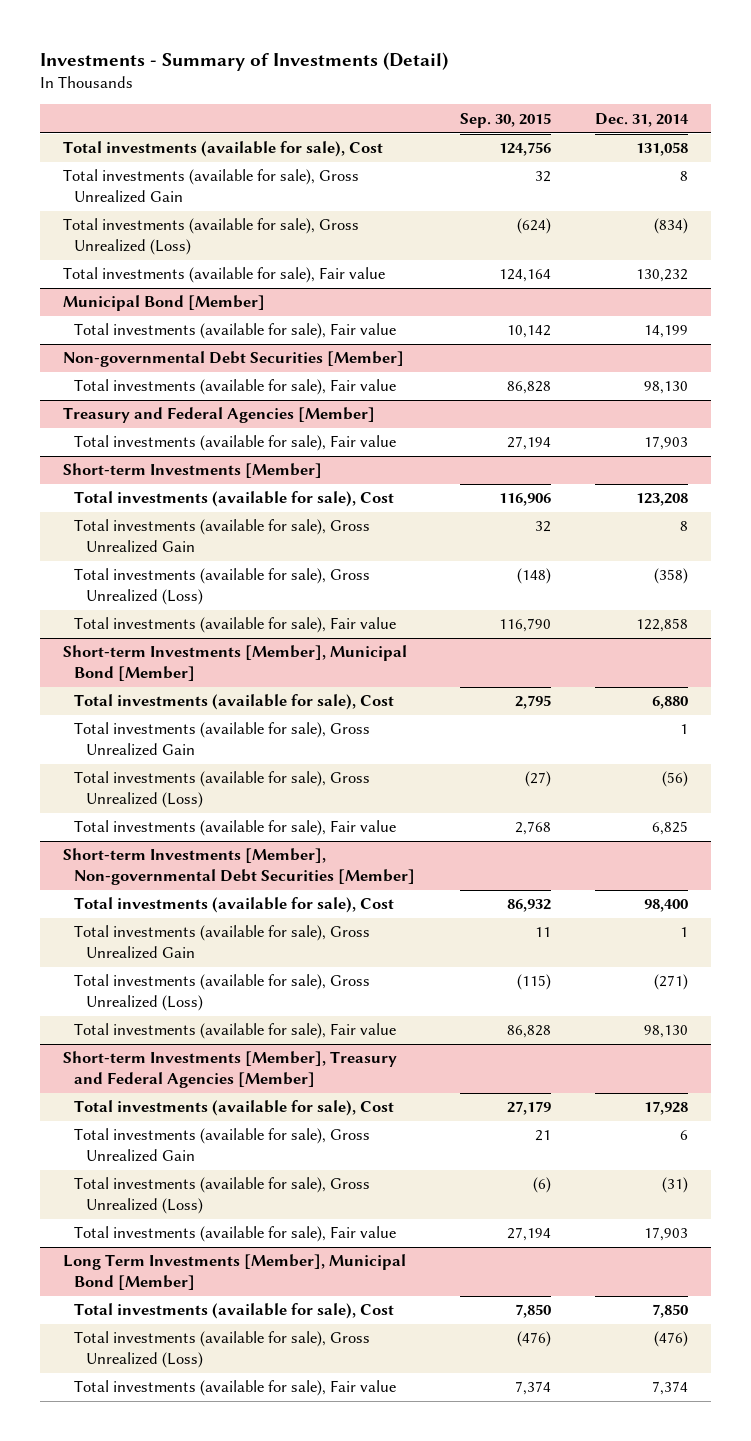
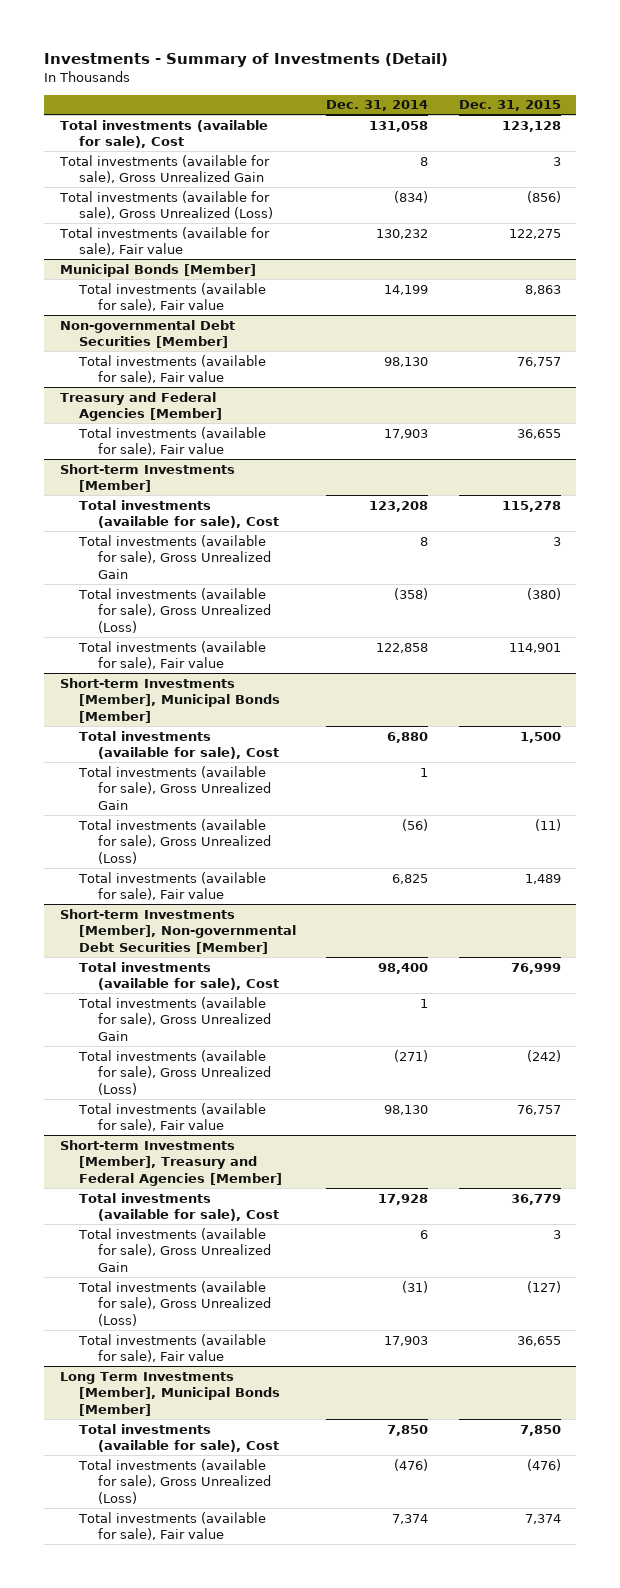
[459,112,551,128] Sep. 30, 2015 -> none
none -> [458,100,561,112] Dec. 31, 2015
[62,295,265,312] Municipal Bond [Member] -> [59,263,256,277] Municipal Bonds [Member]
[62,645,407,682] Short-term Investments [Member], Municipal Bond [Member] -> [59,677,281,723] Short-term Investments [Member], Municipal Bonds [Member]
[62,1254,406,1291] Long Term Investments [Member], Municipal Bond [Member] -> [59,1371,281,1416] Long Term Investments [Member], Municipal Bonds [Member]

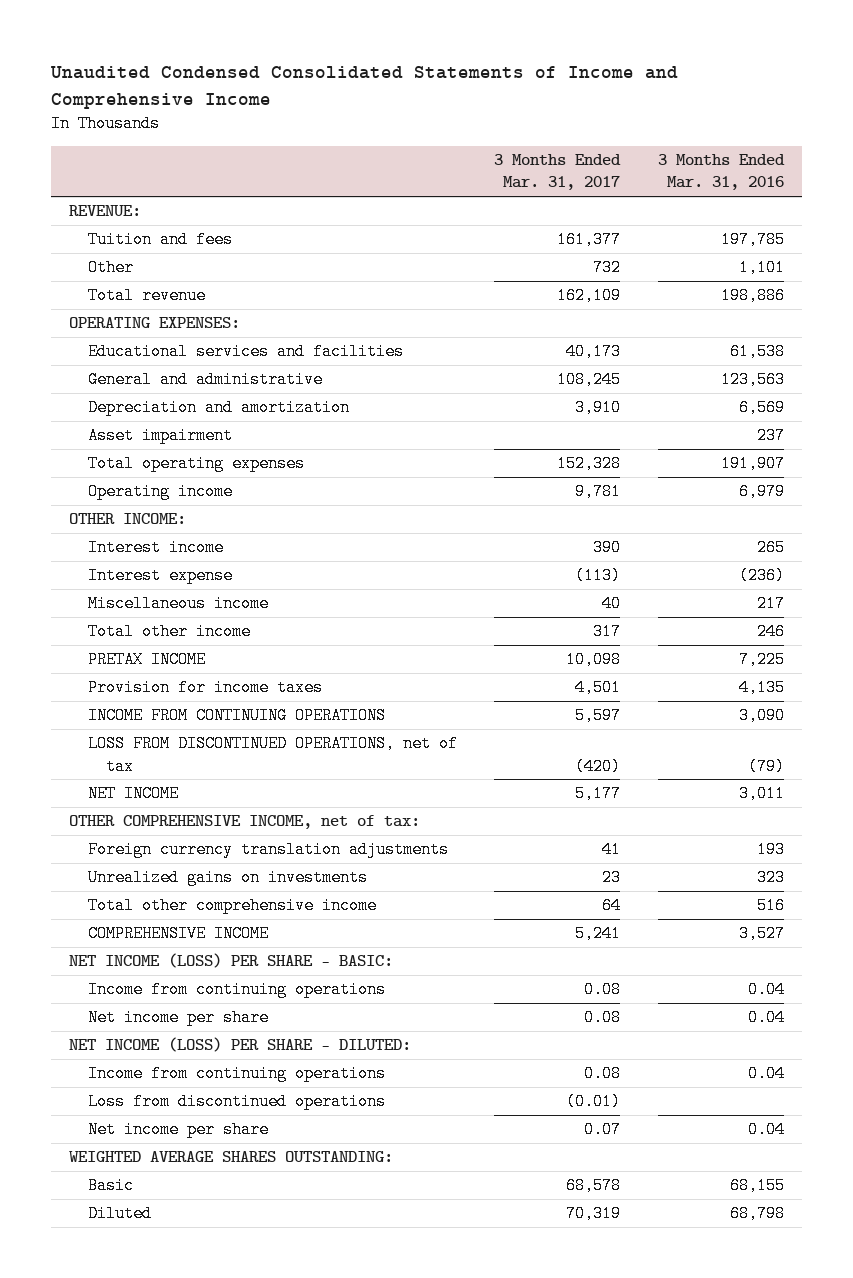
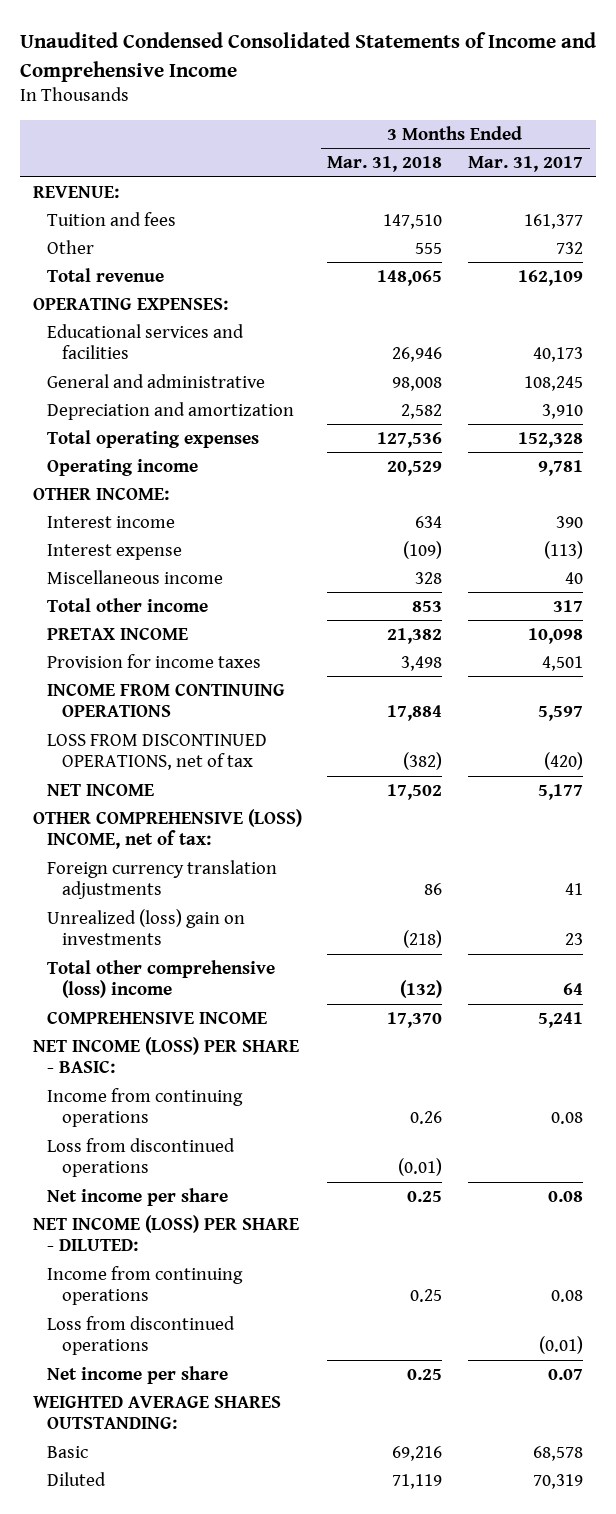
[657,153,785,191] 3 Months Ended Mar. 31, 2016 -> none
none -> [327,156,443,173] Mar. 31, 2018
[87,427,233,445] Asset impairment -> none
[69,815,421,830] OTHER COMPREHENSIVE INCOME, net of tax: -> [32,808,302,850] OTHER COMPREHENSIVE (LOSS) INCOME, net of tax:
[87,869,368,887] Unrealized gains on investments -> [47,908,246,946] Unrealized (loss) gain on investments
[87,897,377,915] Total other comprehensive income -> [47,959,276,999] Total other comprehensive (loss) income
none -> [47,1137,236,1178] Loss from discontinued operations

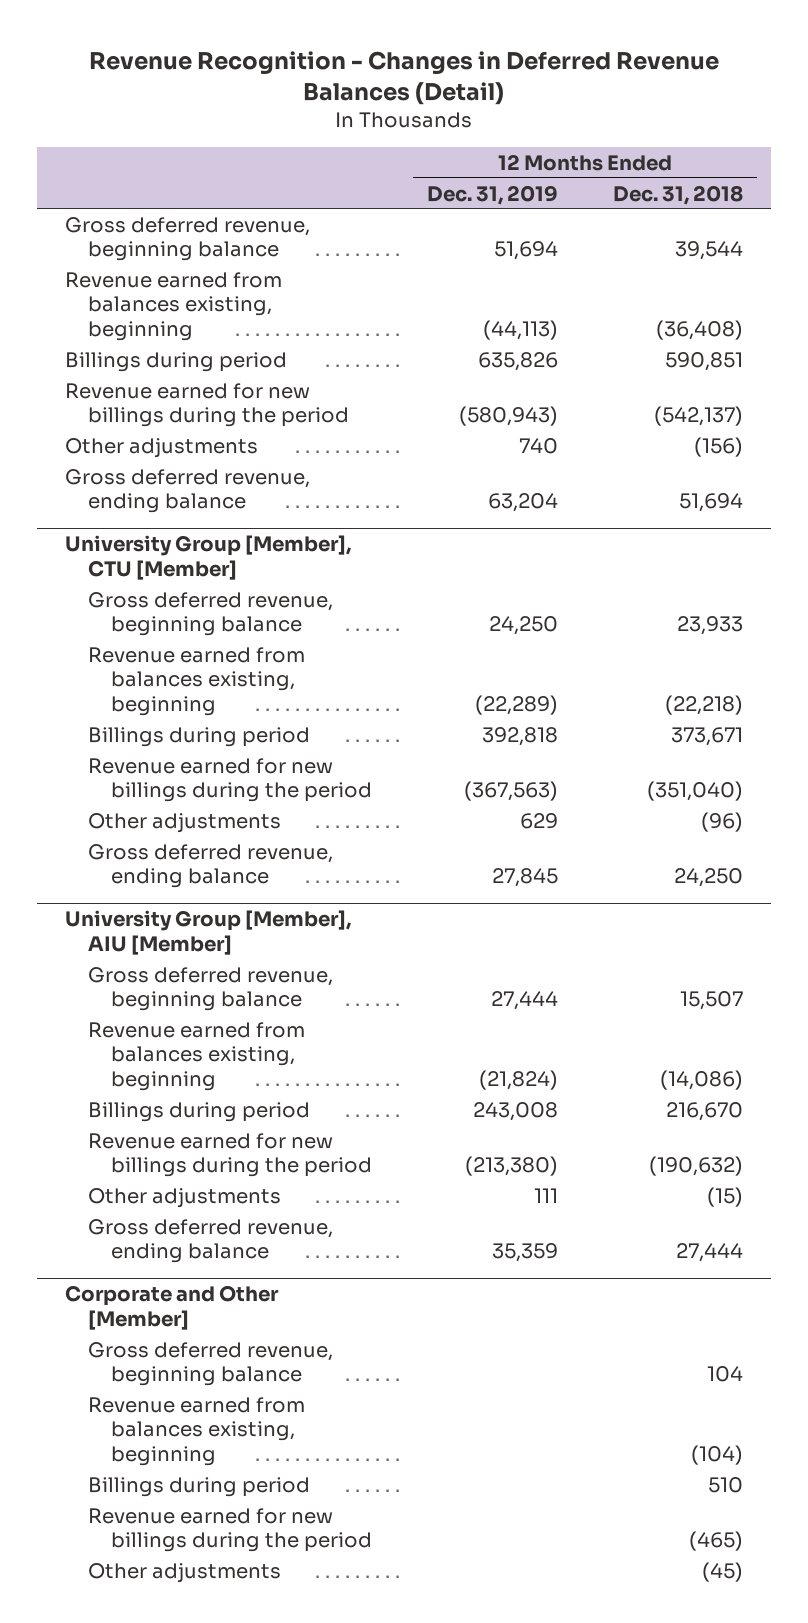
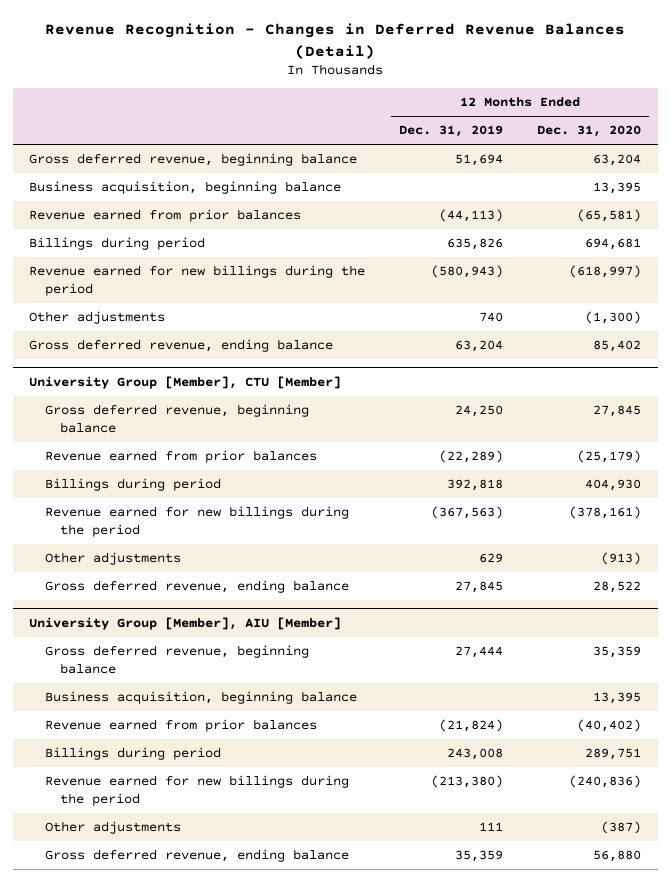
[613,184,744,205] Dec. 31, 2018 -> none
none -> [536,125,641,138] Dec. 31, 2020
none -> [29,181,342,195] Business acquisition, beginning balance
[64,271,282,342] Revenue earned from balances existing, beginning -> [29,209,302,223] Revenue earned from prior balances
[87,646,305,717] Revenue earned from balances existing, beginning -> [44,450,317,464] Revenue earned from prior balances
none -> [44,691,357,705] Business acquisition, beginning balance
[87,1021,305,1092] Revenue earned from balances existing, beginning -> [44,719,317,733] Revenue earned from prior balances
[64,1285,279,1330] Corporate and Other [Member] -> none
[87,1341,333,1387] Gross deferred revenue, beginning balance -> none
[87,1396,305,1467] Revenue earned from balances existing, beginning -> none
[87,1476,310,1497] Billings during period -> none
[87,1507,373,1553] Revenue earned for new billings during the period -> none
[87,1562,281,1583] Other adjustments -> none

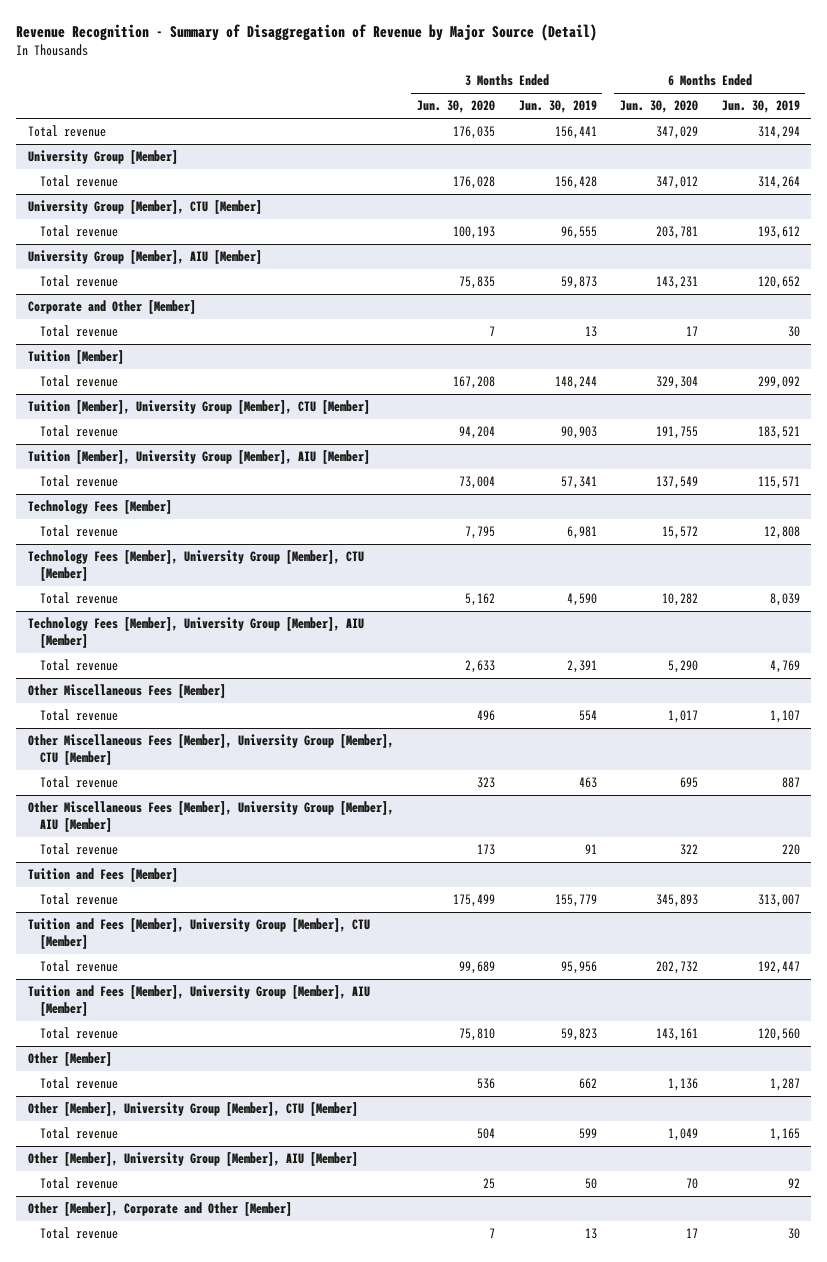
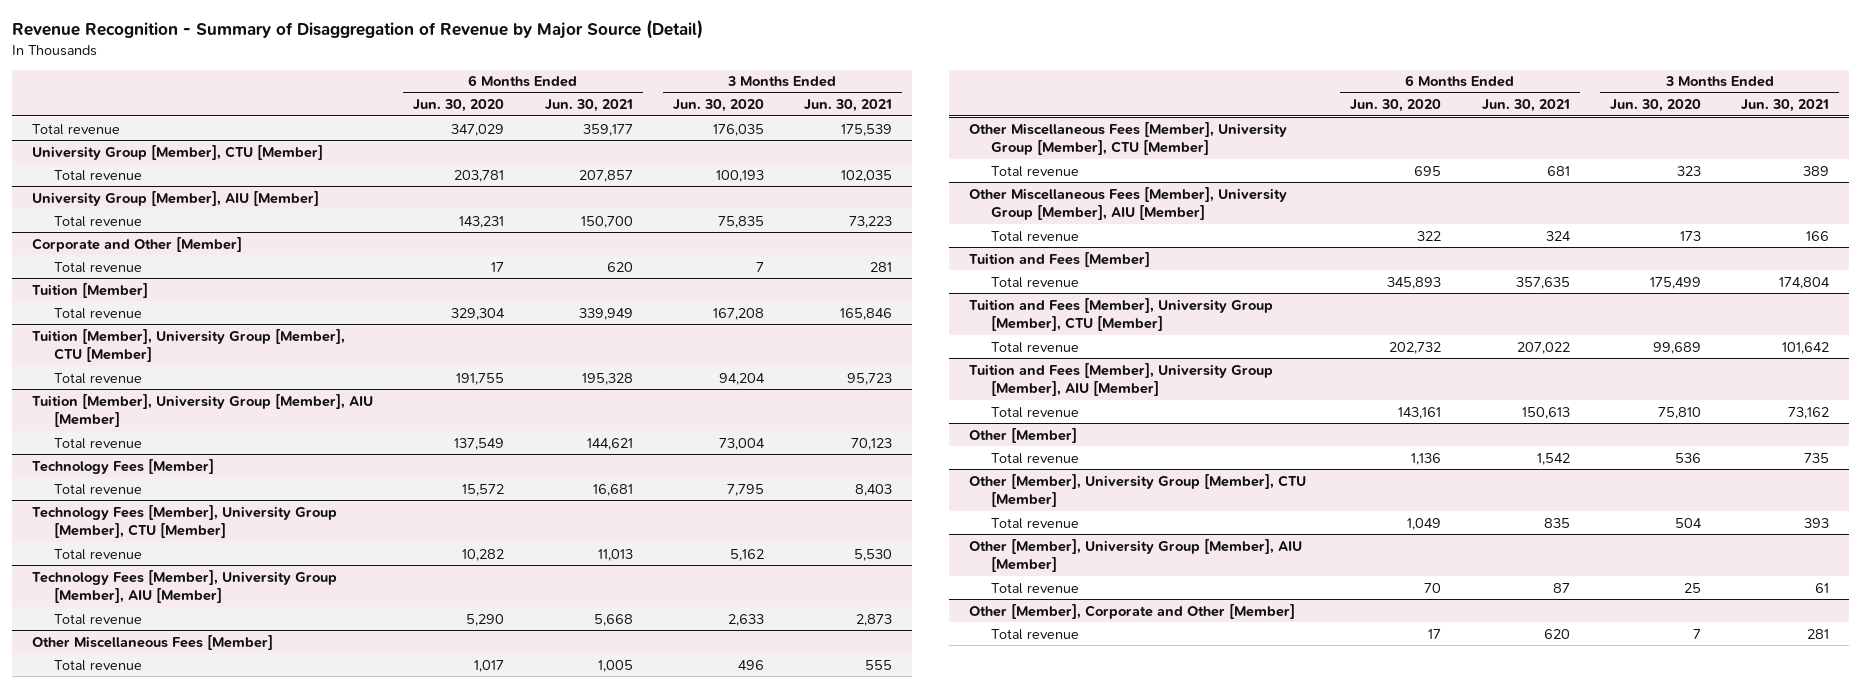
[518,100,597,114] Jun. 30, 2019 -> none
[721,100,800,114] Jun. 30, 2019 -> none
none -> [544,99,633,113] Jun. 30, 2021
none -> [804,99,893,113] Jun. 30, 2021
[27,150,178,165] University Group [Member] -> none
[40,175,119,188] Total revenue -> none

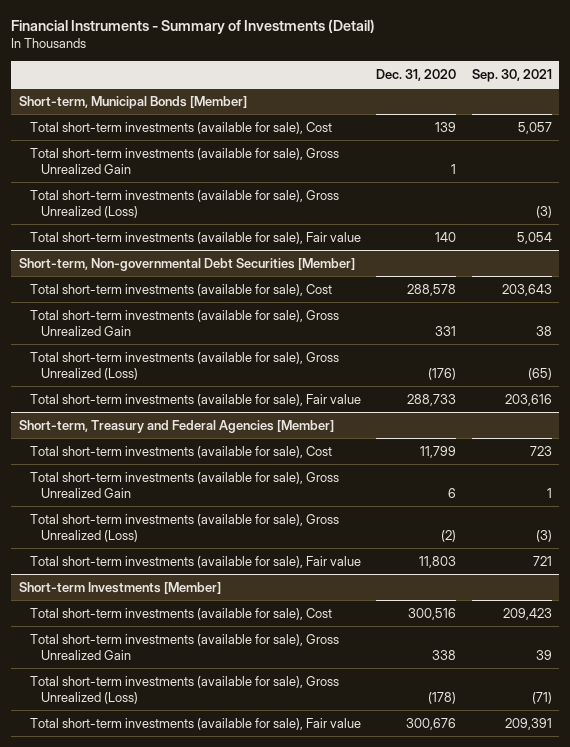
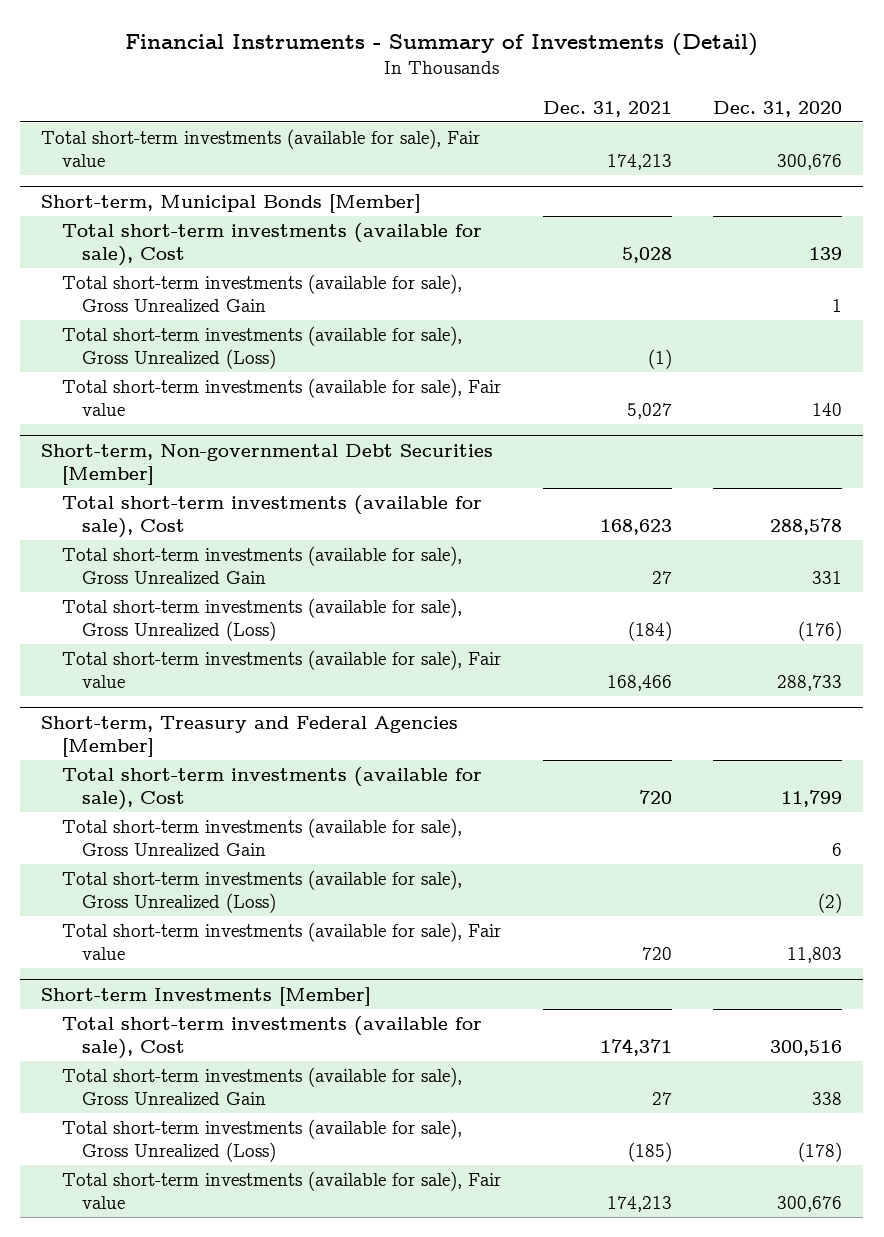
[471,68,552,82] Sep. 30, 2021 -> none
none -> [542,100,672,117] Dec. 31, 2021
none -> [41,128,481,168] Total short-term investments (available for sale), Fair value

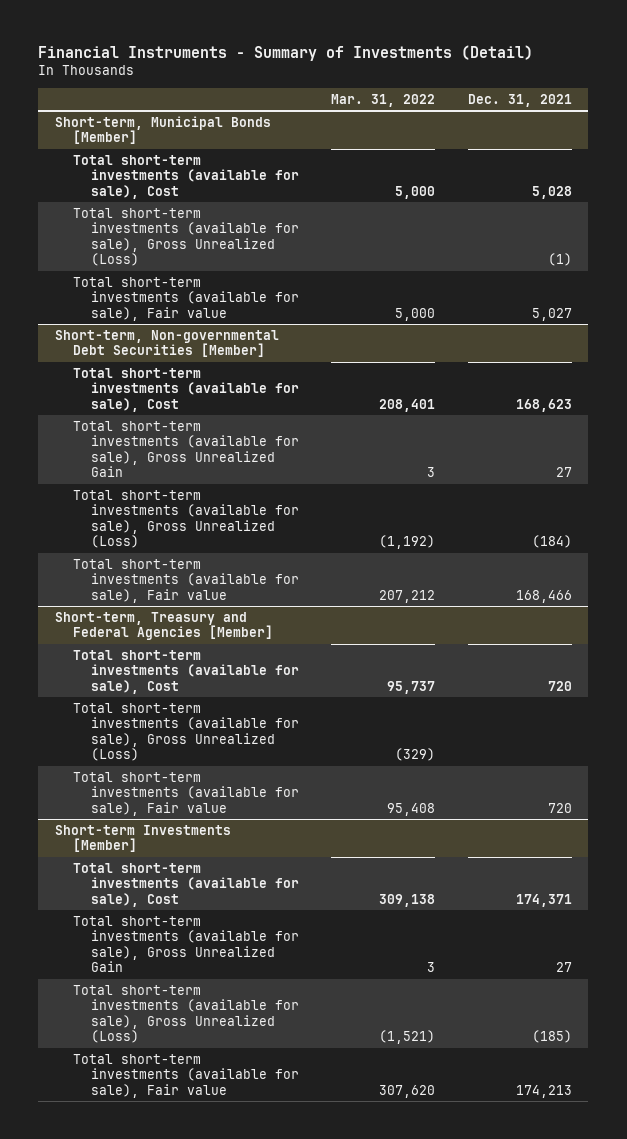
[713,100,843,117] Dec. 31, 2020 -> none
none -> [331,93,436,107] Mar. 31, 2022
[41,128,481,168] Total short-term investments (available for sale), Fair value -> none
[61,273,462,313] Total short-term investments (available for sale), Gross Unrealized Gain -> none
[61,817,462,857] Total short-term investments (available for sale), Gross Unrealized Gain -> none

